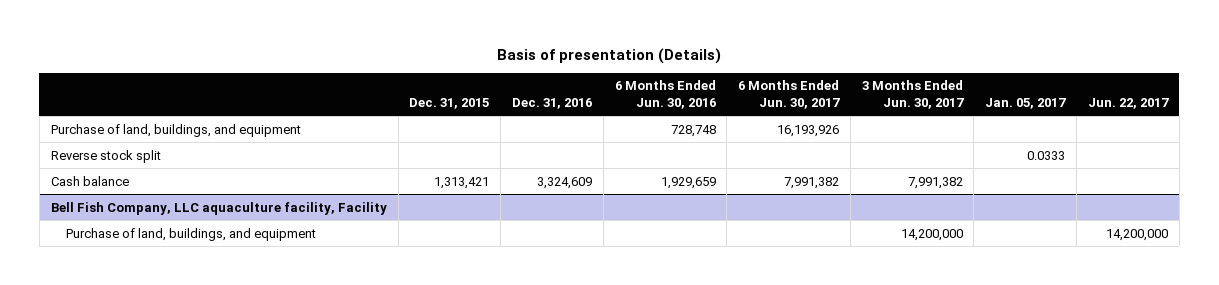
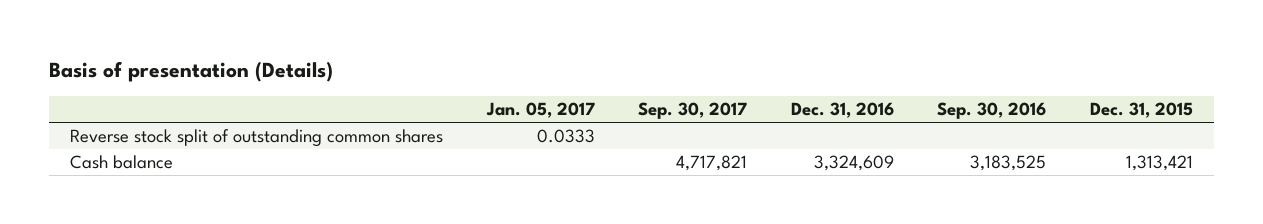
[614,80,716,110] 6 Months Ended Jun. 30, 2016 -> none
[738,80,841,110] 6 Months Ended Jun. 30, 2017 -> none
[861,80,964,110] 3 Months Ended Jun. 30, 2017 -> none
[1087,98,1169,110] Jun. 22, 2017 -> none
none -> [638,102,748,120] Sep. 30, 2017
none -> [937,102,1047,120] Sep. 30, 2016
[50,123,301,137] Purchase of land, buildings, and equipment -> none
[50,149,161,163] Reverse stock split -> [70,129,444,148] Reverse stock split of outstanding common shares
[50,201,387,215] Bell Fish Company, LLC aquaculture facility, Facility -> none
[65,227,316,241] Purchase of land, buildings, and equipment -> none

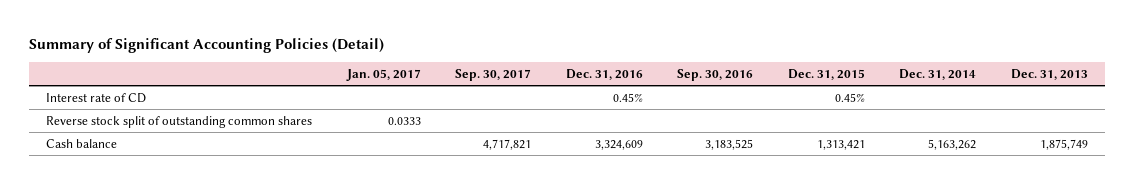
[48,61,333,83] Basis of presentation (Details) -> [28,37,384,53] Summary of Significant Accounting Policies (Detail)
none -> [899,68,977,80] Dec. 31, 2014
none -> [1010,68,1088,80] Dec. 31, 2013
none -> [46,92,147,103] Interest rate of CD

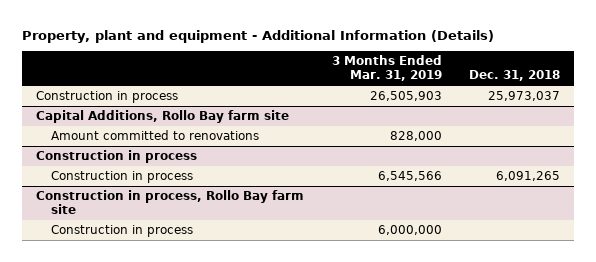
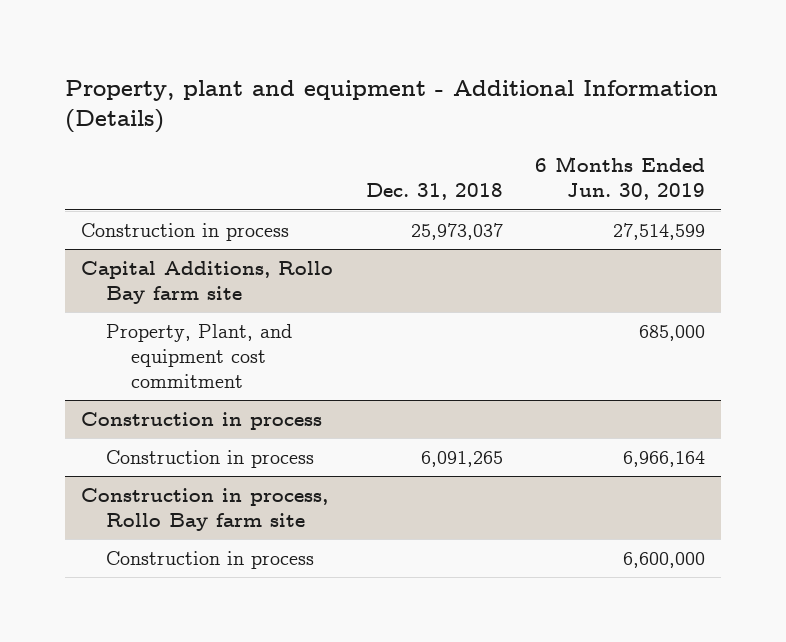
[331,55,442,82] 3 Months Ended Mar. 31, 2019 -> none
none -> [534,156,705,201] 6 Months Ended Jun. 30, 2019
[51,130,260,141] Amount committed to renovations -> [106,324,293,388] Property, Plant, and equipment cost commitment

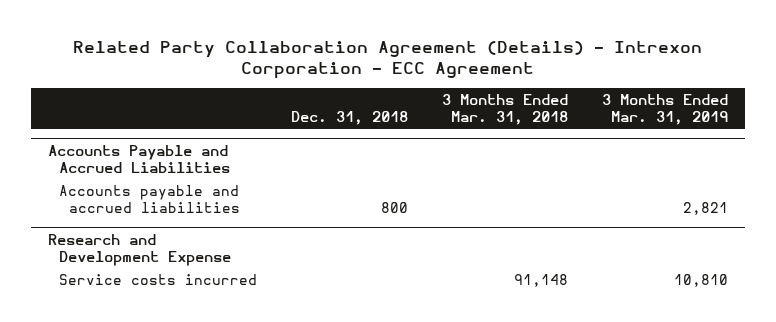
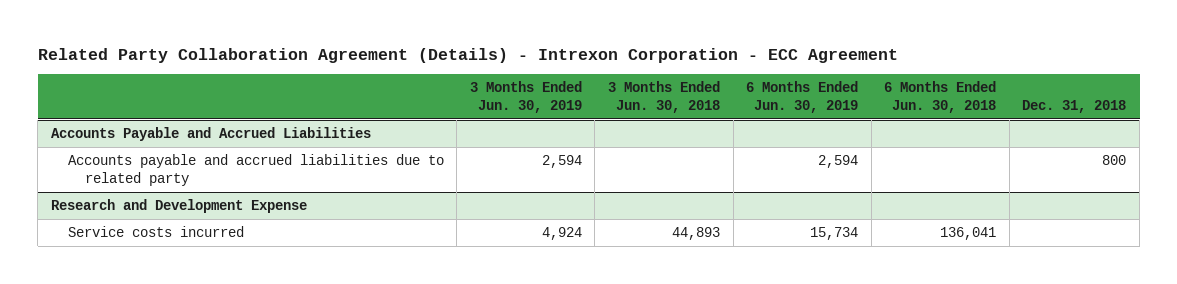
[441,94,568,126] 3 Months Ended Mar. 31, 2018 -> none
[601,94,728,126] 3 Months Ended Mar. 31, 2019 -> none
none -> [469,81,582,113] 3 Months Ended Jun. 30, 2019
none -> [607,81,720,113] 3 Months Ended Jun. 30, 2018
none -> [746,81,859,113] 6 Months Ended Jun. 30, 2019
none -> [884,81,997,113] 6 Months Ended Jun. 30, 2018
[58,184,241,214] Accounts payable and accrued liabilities -> [67,154,444,186] Accounts payable and accrued liabilities due to related party

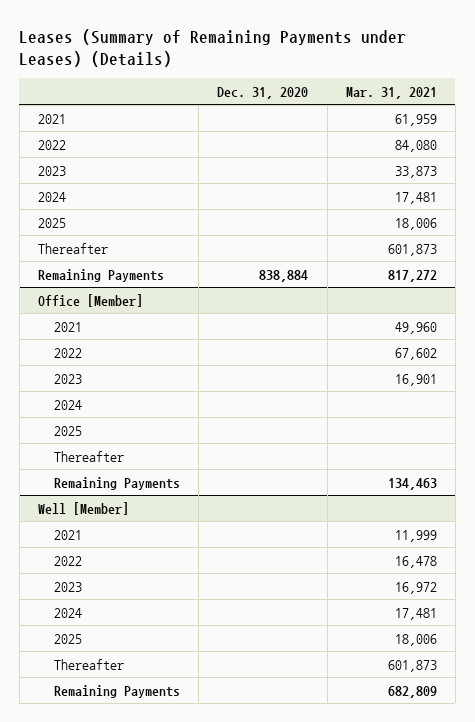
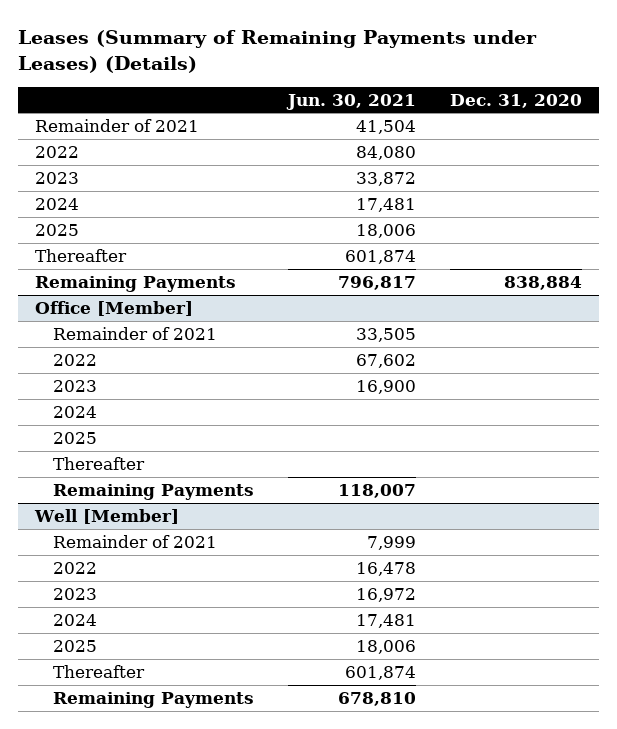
[345,86,437,99] Mar. 31, 2021 -> none
none -> [285,93,416,110] Jun. 30, 2021
[38,113,67,124] 2021 -> [35,118,200,132] Remainder of 2021
[54,321,83,332] 2021 -> [52,326,217,340] Remainder of 2021
[54,529,83,540] 2021 -> [52,534,217,548] Remainder of 2021

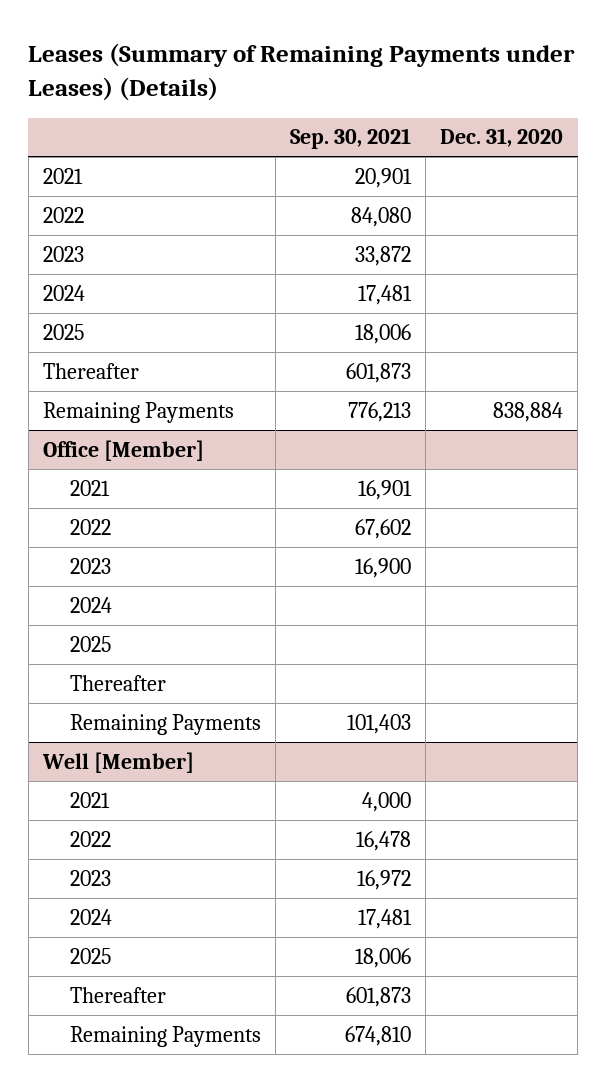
[285,93,416,110] Jun. 30, 2021 -> none
none -> [289,128,411,150] Sep. 30, 2021
[35,118,200,132] Remainder of 2021 -> [42,167,83,184] 2021
[52,326,217,340] Remainder of 2021 -> [69,479,110,496] 2021
[52,534,217,548] Remainder of 2021 -> [69,791,110,808] 2021

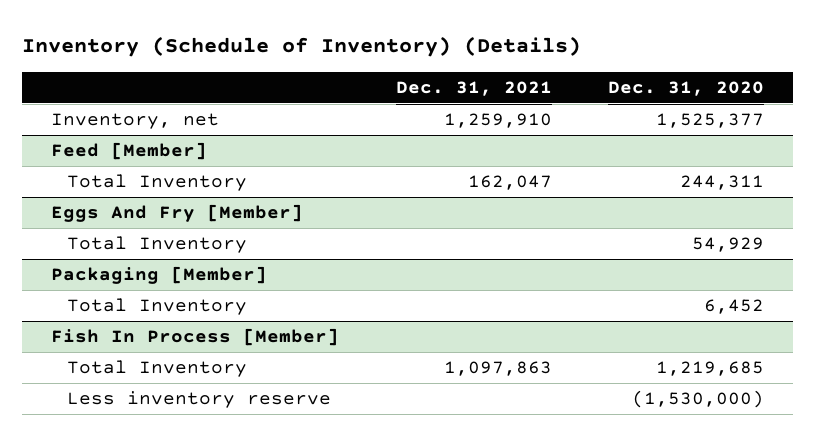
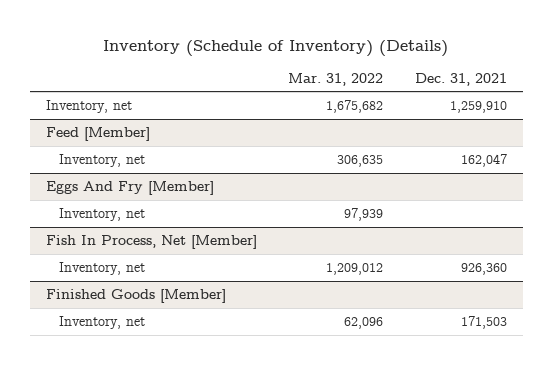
[608,80,765,96] Dec. 31, 2020 -> none
none -> [288,72,384,86] Mar. 31, 2022
[67,174,248,192] Total Inventory -> [59,154,146,168] Inventory, net
[67,236,248,254] Total Inventory -> none
[50,266,267,285] Packaging [Member] -> none
[67,298,248,316] Total Inventory -> none
[67,360,248,378] Total Inventory -> none
[67,391,332,409] Less inventory reserve -> none
none -> [59,208,146,222] Inventory, net
[50,328,339,347] Fish In Process [Member] -> [45,235,257,250] Fish In Process, Net [Member]
none -> [59,262,146,276] Inventory, net
none -> [45,289,226,304] Finished Goods [Member]
none -> [59,316,146,330] Inventory, net

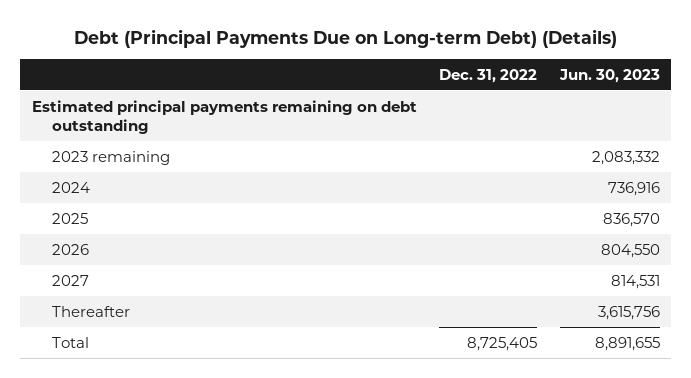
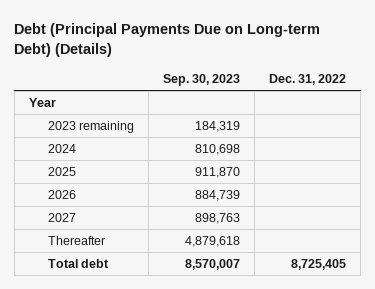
[558,68,660,83] Jun. 30, 2023 -> none
none -> [162,73,240,86] Sep. 30, 2023
[31,99,417,134] Estimated principal payments remaining on debt outstanding -> [29,98,57,108] Year
[52,336,90,348] Total -> [47,259,109,269] Total debt

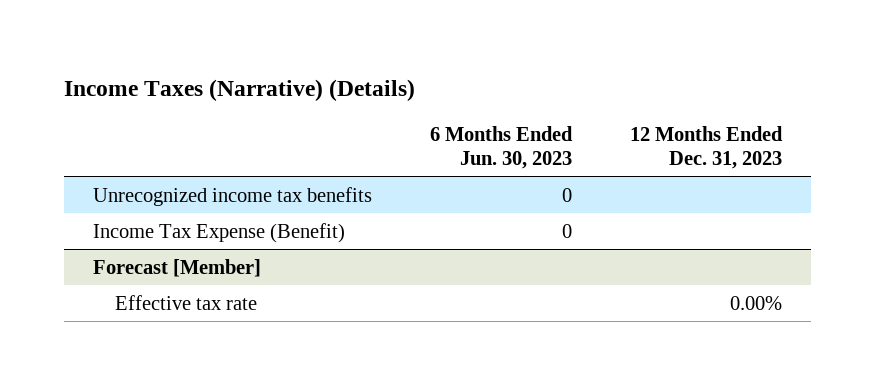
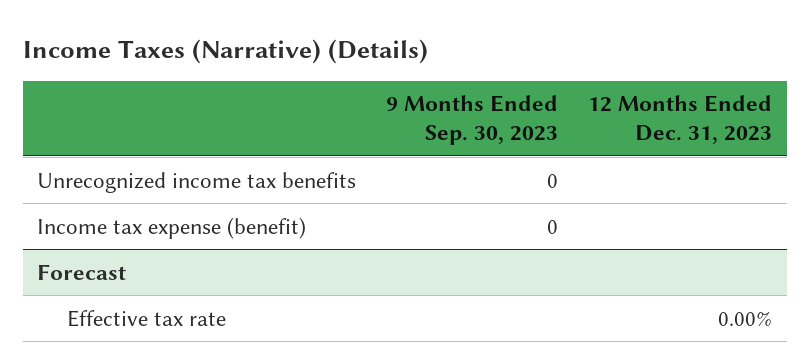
[430,126,574,169] 6 Months Ended Jun. 30, 2023 -> none
none -> [386,95,559,145] 9 Months Ended Sep. 30, 2023
[93,222,346,243] Income Tax Expense (Benefit) -> [37,216,307,239] Income tax expense (benefit)
[93,258,262,277] Forecast [Member] -> [37,263,127,280] Forecast

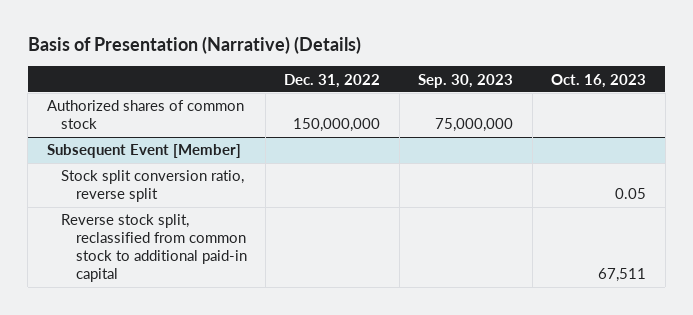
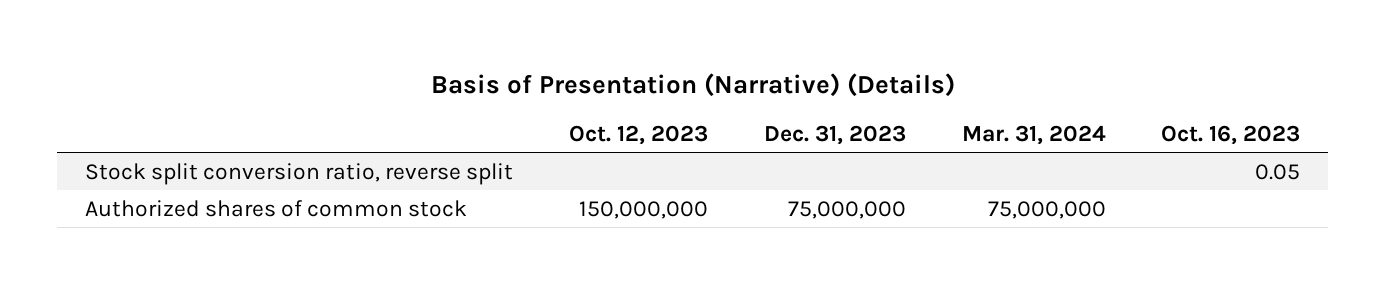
[284,73,381,88] Dec. 31, 2022 -> none
[418,73,514,88] Sep. 30, 2023 -> none
none -> [568,125,708,146] Oct. 12, 2023
none -> [763,125,906,146] Dec. 31, 2023
none -> [961,125,1106,146] Mar. 31, 2024
none -> [85,162,514,185] Stock split conversion ratio, reverse split
[46,144,241,159] Subsequent Event [Member] -> none
[61,170,245,203] Stock split conversion ratio, reverse split -> none
[61,214,247,283] Reverse stock split, reclassified from common stock to additional paid-in capital -> none

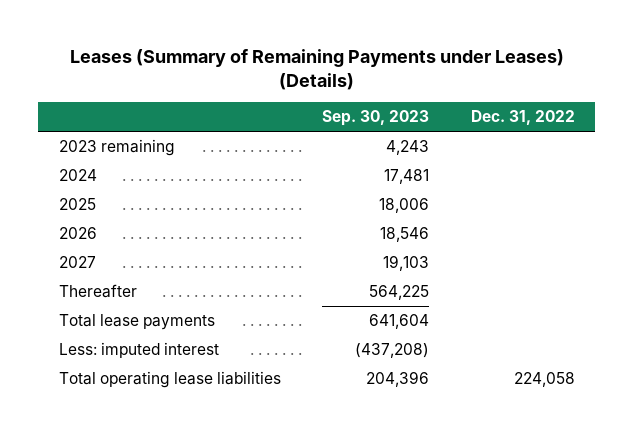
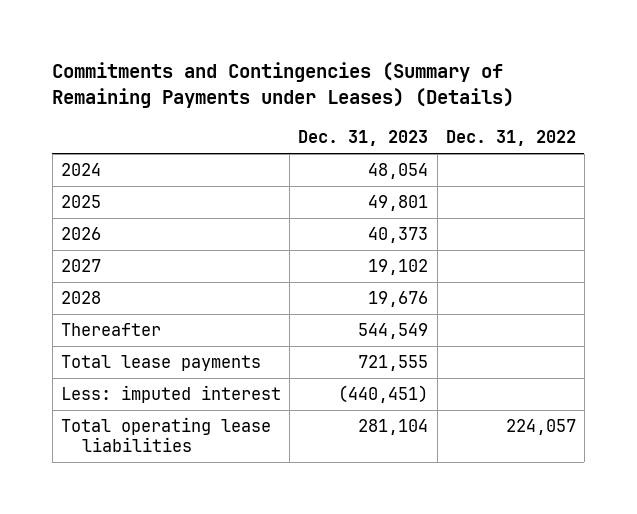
[69,48,564,90] Leases (Summary of Remaining Payments under Leases) (Details) -> [52,62,515,109] Commitments and Contingencies (Summary of Remaining Payments under Leases) (Details)
[322,110,430,127] Sep. 30, 2023 -> none
none -> [298,130,429,147] Dec. 31, 2023
[59,139,176,157] 2023 remaining -> none
none -> [60,291,101,305] 2028
[513,372,575,388] 224,058 -> [505,419,576,436] 224,057

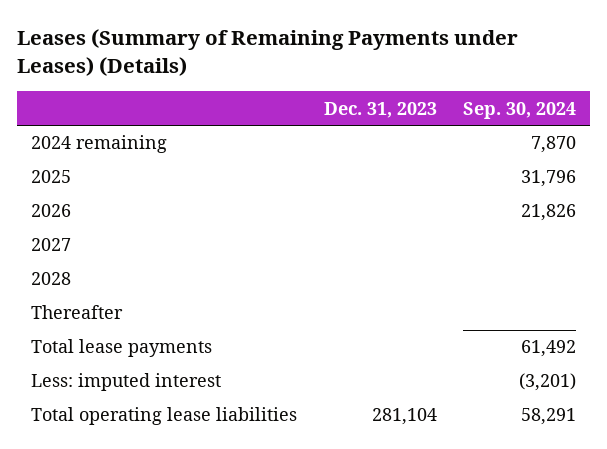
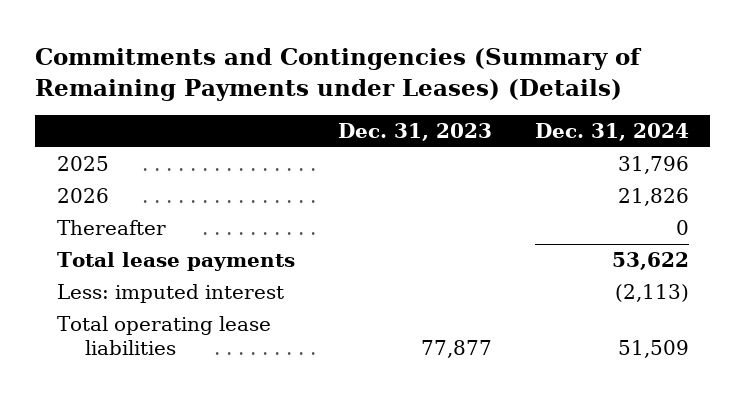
[17,29,519,77] Leases (Summary of Remaining Payments under Leases) (Details) -> [34,48,642,101] Commitments and Contingencies (Summary of Remaining Payments under Leases) (Details)
[463,101,577,119] Sep. 30, 2024 -> none
none -> [534,123,689,142] Dec. 31, 2024
[30,135,167,154] 2024 remaining -> none
[30,238,71,252] 2027 -> none
[30,272,71,286] 2028 -> none
[371,408,437,426] 281,104 -> [420,339,492,358] 77,877

